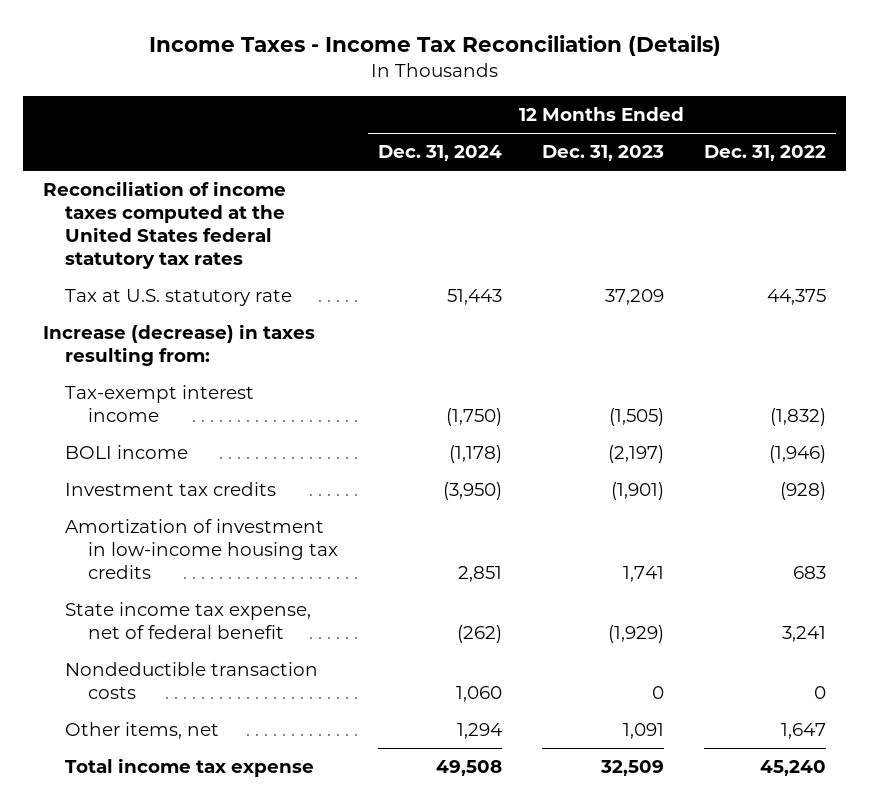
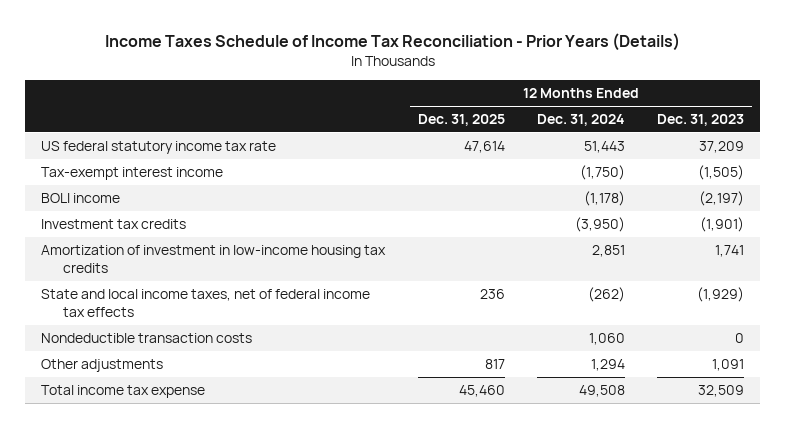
[148,35,721,57] Income Taxes - Income Tax Reconciliation (Details) -> [104,33,680,52] Income Taxes Schedule of Income Tax Reconciliation - Prior Years (Details)
[703,145,826,162] Dec. 31, 2022 -> none
none -> [417,114,505,127] Dec. 31, 2025
[43,181,287,269] Reconciliation of income taxes computed at the United States federal statutory tax rates -> none
[43,324,316,367] Increase (decrease) in taxes resulting from: -> none
[65,289,293,307] Tax at U.S. statutory rate -> [41,141,277,155] US federal statutory income tax rate
[65,602,312,640] State income tax expense, net of federal benefit -> [41,289,371,318] State and local income taxes, net of federal income tax effects
[65,722,220,740] Other items, net -> [41,359,164,373] Other adjustments

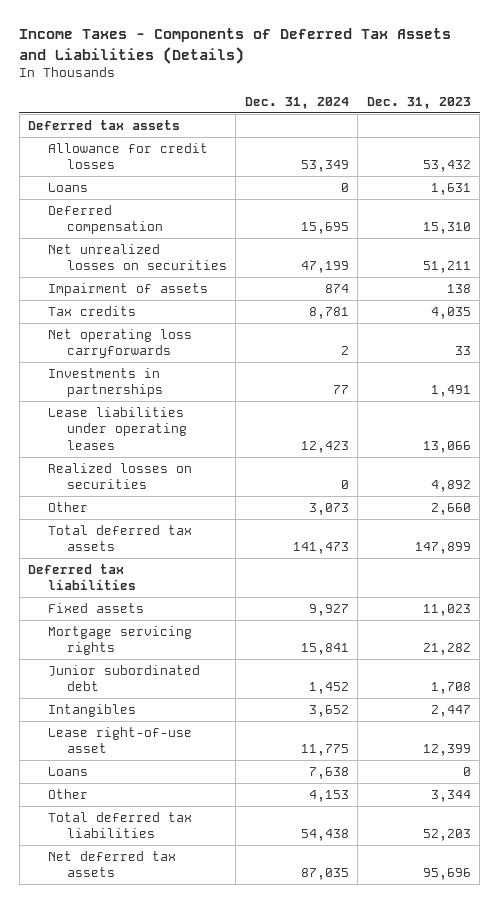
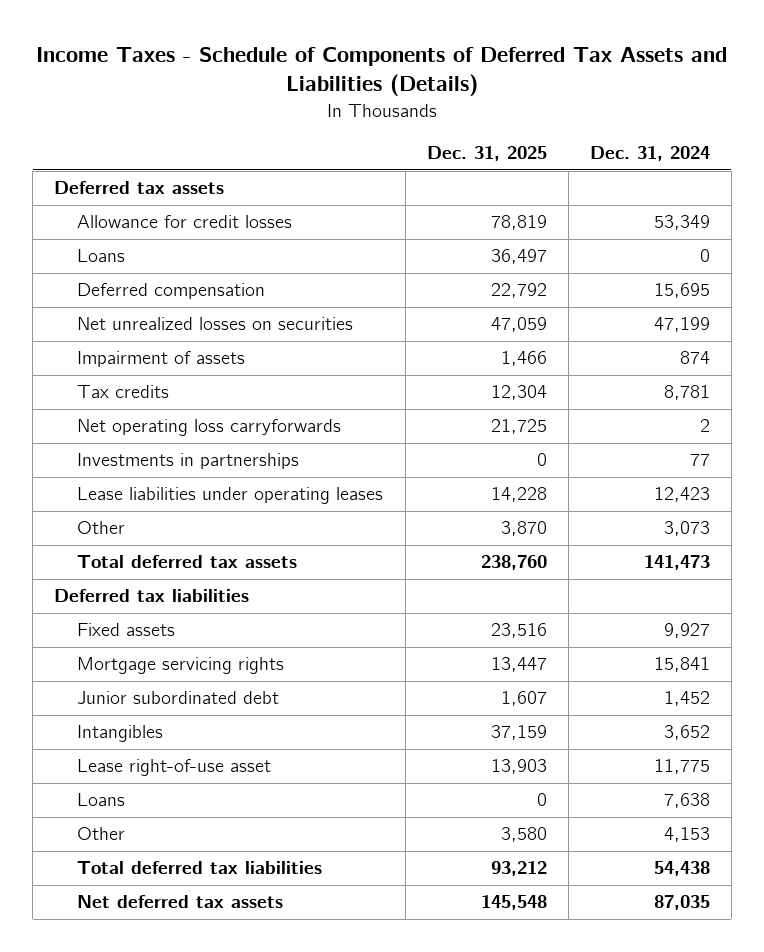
[19,28,452,64] Income Taxes - Components of Deferred Tax Assets and Liabilities (Details) -> [36,46,728,97] Income Taxes - Schedule of Components of Deferred Tax Assets and Liabilities (Details)
[366,96,471,109] Dec. 31, 2023 -> none
none -> [426,146,547,162] Dec. 31, 2025
[47,462,192,490] Realized losses on securities -> none

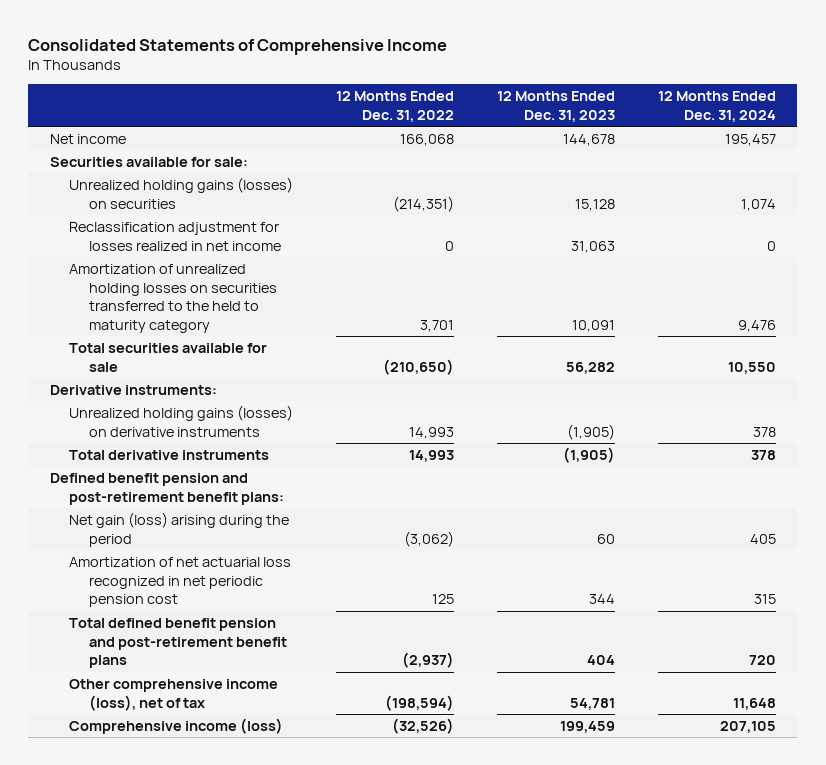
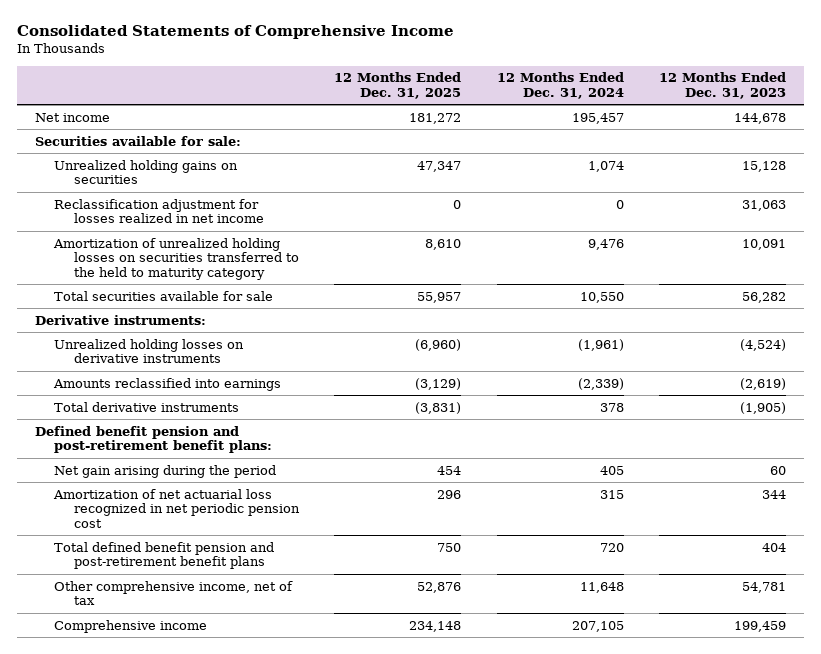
[336,91,455,122] 12 Months Ended Dec. 31, 2022 -> none
none -> [334,72,462,99] 12 Months Ended Dec. 31, 2025
[69,176,294,209] Unrealized holding gains (losses) on securities -> [54,159,239,185] Unrealized holding gains on securities
[69,404,294,437] Unrealized holding gains (losses) on derivative instruments -> [54,338,245,364] Unrealized holding losses on derivative instruments
[567,423,616,440] (1,905) -> [740,338,787,351] (4,524)
[752,426,776,437] 378 -> [577,338,624,351] (1,961)
none -> [53,377,282,391] Amounts reclassified into earnings
[69,511,290,547] Net gain (loss) arising during the period -> [54,464,277,478] Net gain arising during the period
[69,678,279,711] Other comprehensive income (loss), net of tax -> [54,580,294,606] Other comprehensive income, net of tax
[69,717,284,734] Comprehensive income (loss) -> [54,619,208,633] Comprehensive income

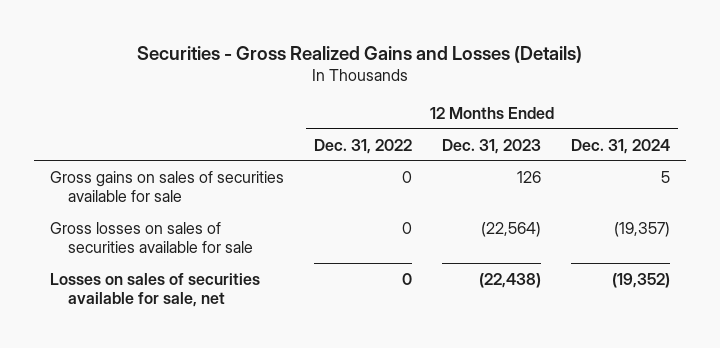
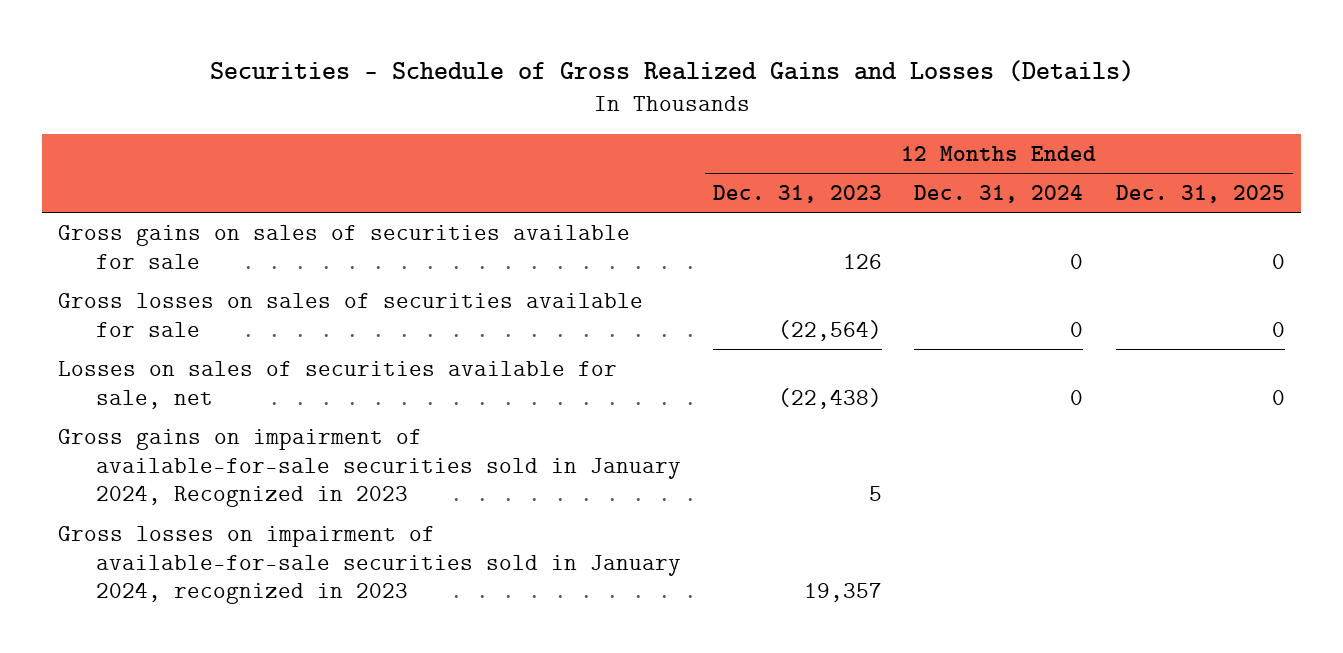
[136,45,582,63] Securities - Gross Realized Gains and Losses (Details) -> [209,59,1134,82] Securities - Schedule of Gross Realized Gains and Losses (Details)
[313,138,412,154] Dec. 31, 2022 -> none
none -> [1115,184,1285,203] Dec. 31, 2025
[661,170,671,183] 5 -> [1070,253,1084,269] 0
[614,221,671,237] (19,357) -> [1070,321,1084,337] 0
[612,272,671,288] (19,352) -> [1070,389,1084,405] 0
none -> [58,428,681,508] Gross gains on impairment of available-for-sale securities sold in January 2024, Recognized in 2023
none -> [58,525,681,605] Gross losses on impairment of available-for-sale securities sold in January 2024, recognized in 2023

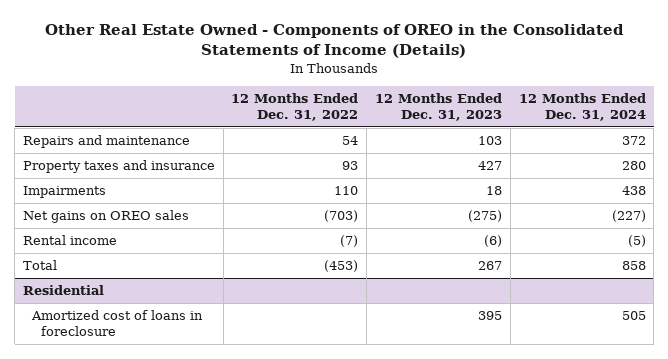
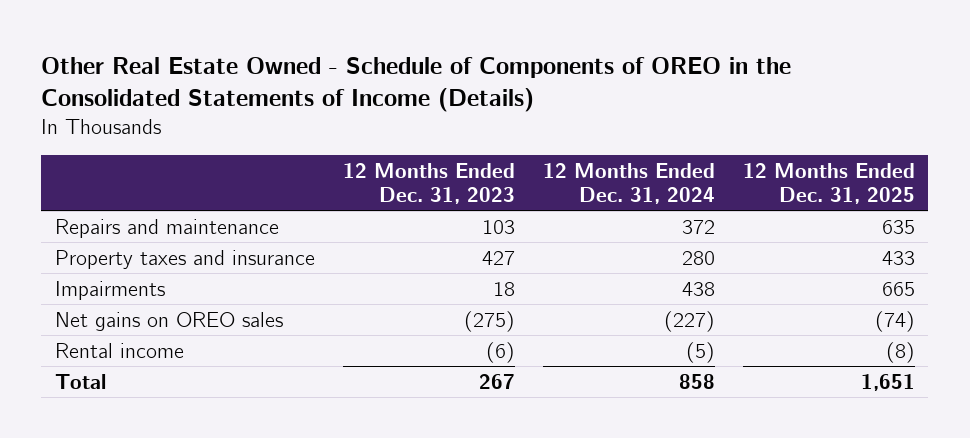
[45,23,625,59] Other Real Estate Owned - Components of OREO in the Consolidated Statements of Income (Details) -> [41,56,792,113] Other Real Estate Owned - Schedule of Components of OREO in the Consolidated Statements of Income (Details)
[231,93,359,121] 12 Months Ended Dec. 31, 2022 -> none
none -> [742,162,915,204] 12 Months Ended Dec. 31, 2025
[22,285,104,296] Residential -> none
[31,310,204,336] Amortized cost of loans in foreclosure -> none

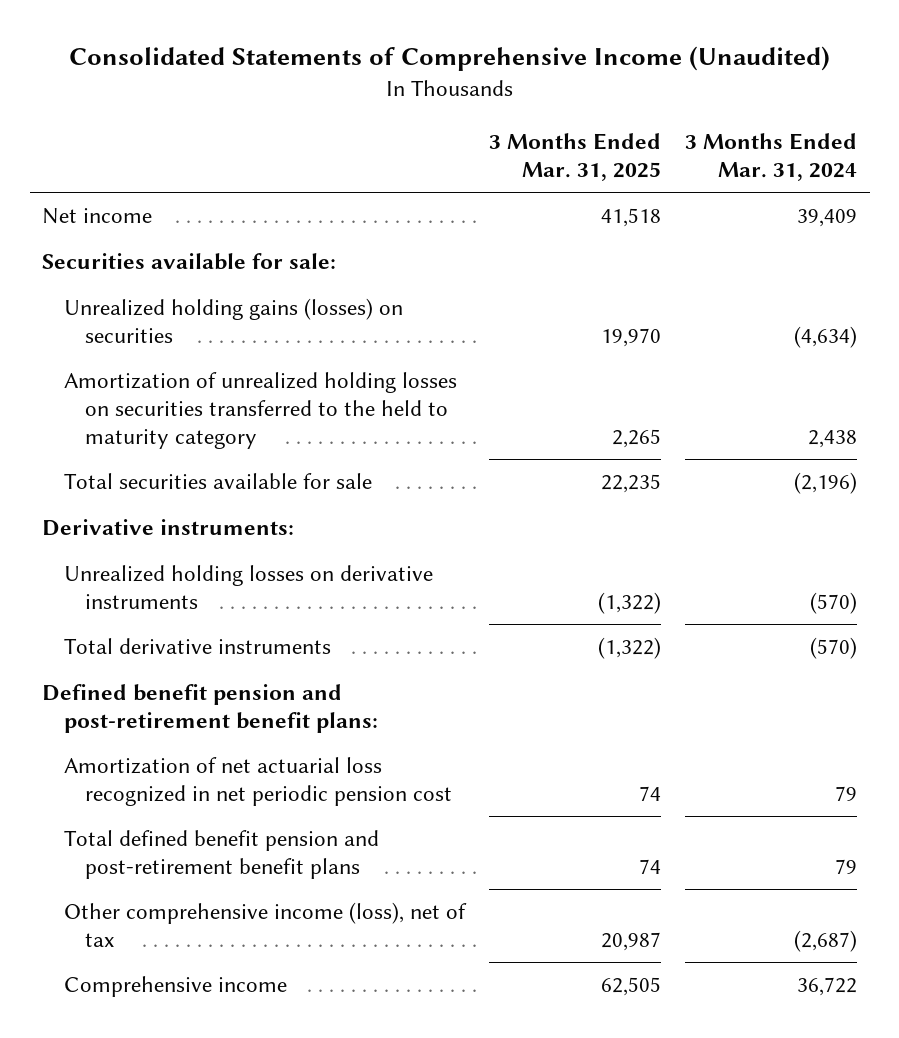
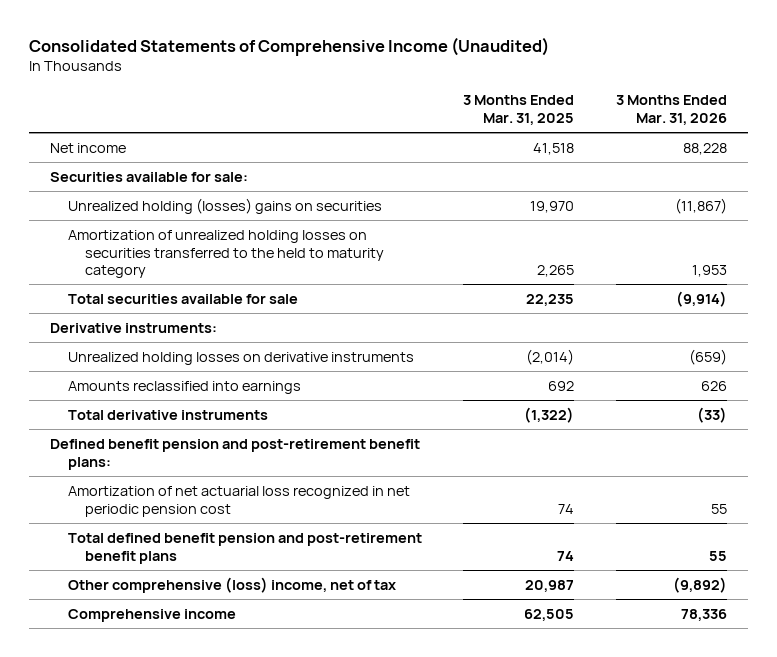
[685,133,858,181] 3 Months Ended Mar. 31, 2024 -> none
none -> [615,95,727,126] 3 Months Ended Mar. 31, 2026
[63,298,403,343] Unrealized holding gains (losses) on securities -> [67,197,382,214] Unrealized holding (losses) gains on securities
[597,591,661,614] (1,322) -> [526,348,575,365] (2,014)
none -> [67,380,301,394] Amounts reclassified into earnings
[63,902,467,947] Other comprehensive income (loss), net of tax -> [67,576,396,593] Other comprehensive (loss) income, net of tax

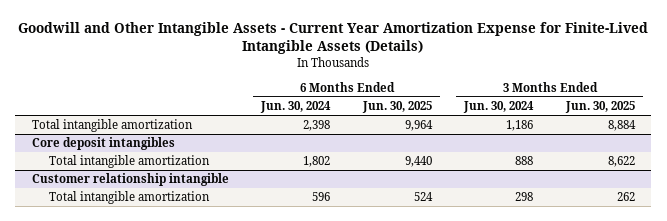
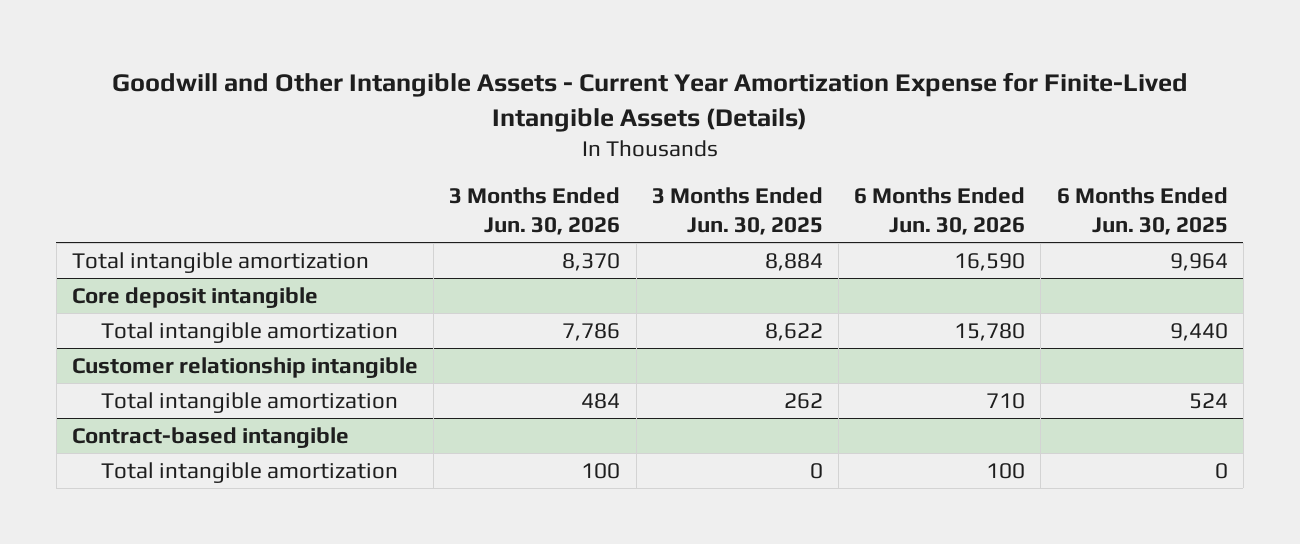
[260,101,332,114] Jun. 30, 2024 -> none
[463,101,535,114] Jun. 30, 2024 -> none
none -> [449,186,621,235] 3 Months Ended Jun. 30, 2026
none -> [854,186,1026,235] 6 Months Ended Jun. 30, 2026
[31,137,175,151] Core deposit intangibles -> [72,286,319,308] Core deposit intangible
none -> [72,426,350,448] Contract-based intangible
none -> [101,461,399,483] Total intangible amortization

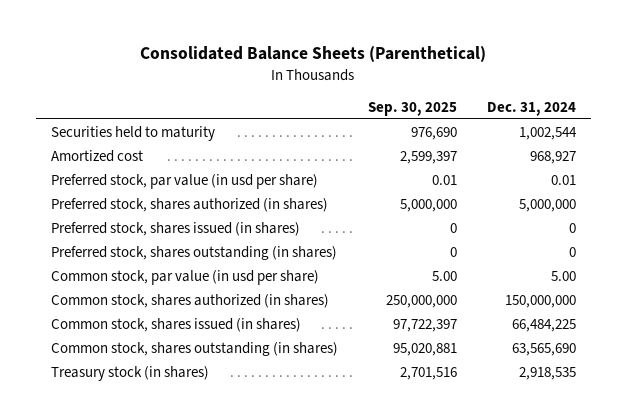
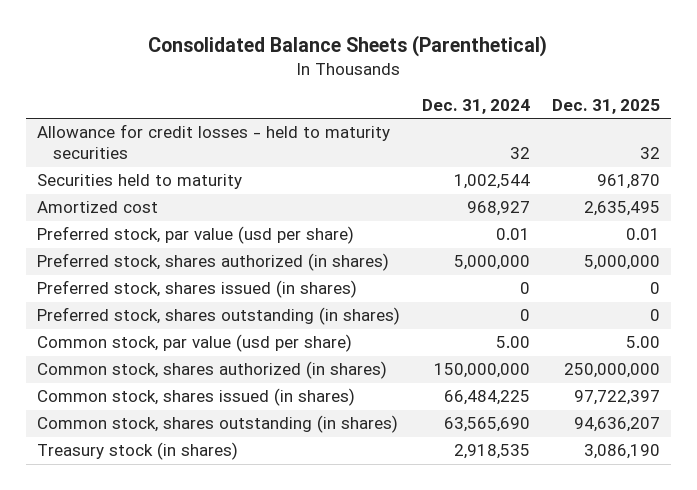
[367,101,457,116] Sep. 30, 2025 -> none
none -> [551,98,660,114] Dec. 31, 2025
none -> [37,124,391,160] Allowance for credit losses - held to maturity securities
[50,173,318,189] Preferred stock, par value (in usd per share) -> [37,226,355,245] Preferred stock, par value (usd per share)
[50,269,319,285] Common stock, par value (in usd per share) -> [37,334,353,353] Common stock, par value (usd per share)

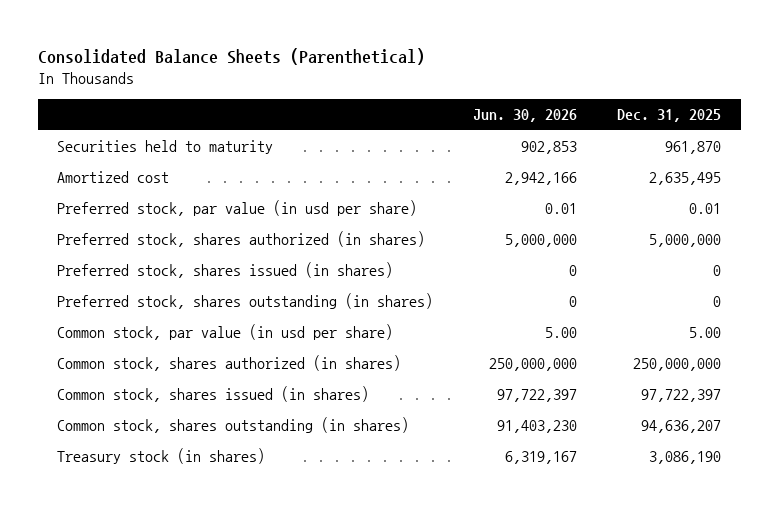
[421,98,530,114] Dec. 31, 2024 -> none
none -> [473,109,578,123] Jun. 30, 2026
[37,124,391,160] Allowance for credit losses - held to maturity securities -> none
[37,226,355,245] Preferred stock, par value (usd per share) -> [57,200,418,217] Preferred stock, par value (in usd per share)
[37,334,353,353] Common stock, par value (usd per share) -> [57,324,394,341] Common stock, par value (in usd per share)

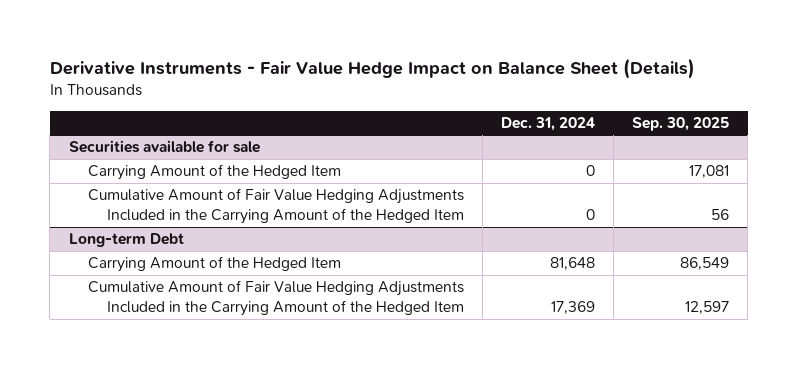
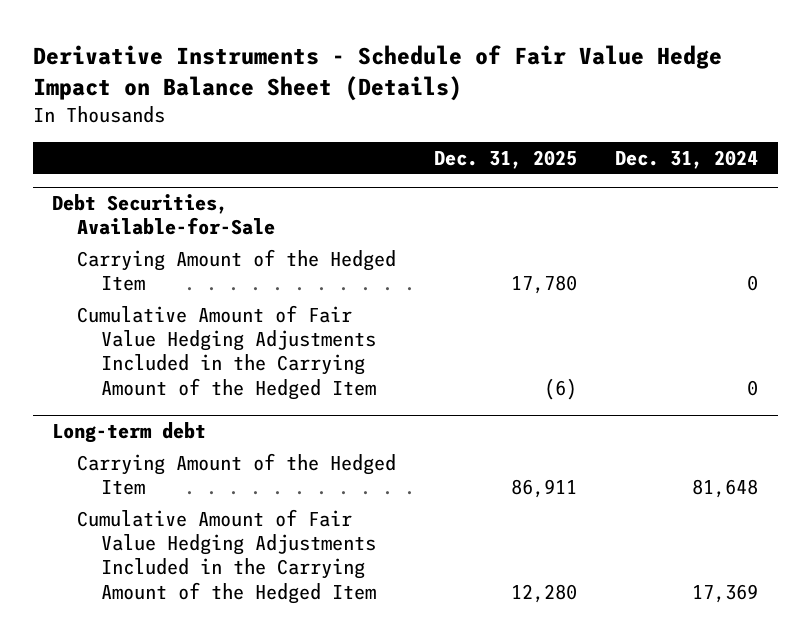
[49,58,695,80] Derivative Instruments - Fair Value Hedge Impact on Balance Sheet (Details) -> [32,45,722,102] Derivative Instruments - Schedule of Fair Value Hedge Impact on Balance Sheet (Details)
[632,116,730,131] Sep. 30, 2025 -> none
none -> [434,150,578,170] Dec. 31, 2025
[68,140,260,154] Securities available for sale -> [52,193,275,236] Debt Securities, Available-for-Sale
[68,233,184,248] Long-term Debt -> [52,421,207,443] Long-term debt

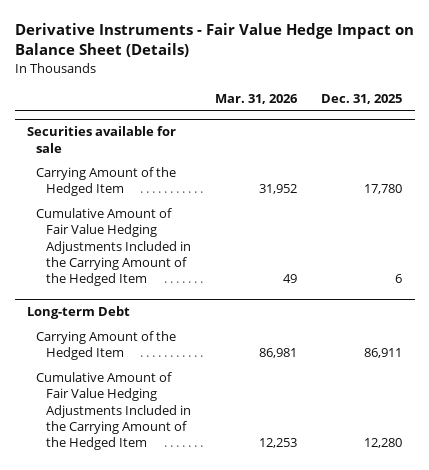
[32,45,722,102] Derivative Instruments - Schedule of Fair Value Hedge Impact on Balance Sheet (Details) -> [14,22,414,57] Derivative Instruments - Fair Value Hedge Impact on Balance Sheet (Details)
[615,150,759,170] Dec. 31, 2024 -> none
none -> [215,93,299,104] Mar. 31, 2026
[52,193,275,236] Debt Securities, Available-for-Sale -> [26,126,176,153] Securities available for sale
[544,377,578,400] (6) -> [395,274,403,284] 6
[52,421,207,443] Long-term debt -> [26,306,130,320] Long-term Debt

